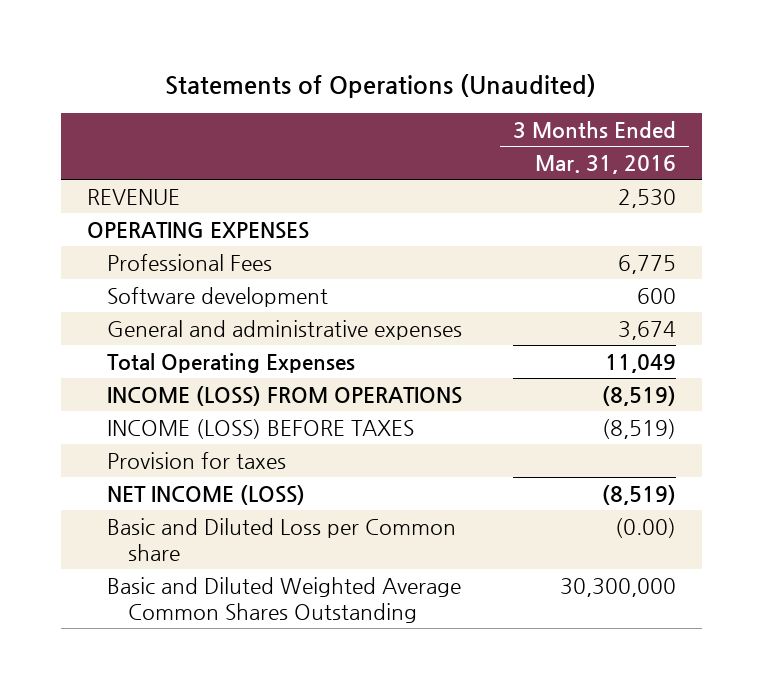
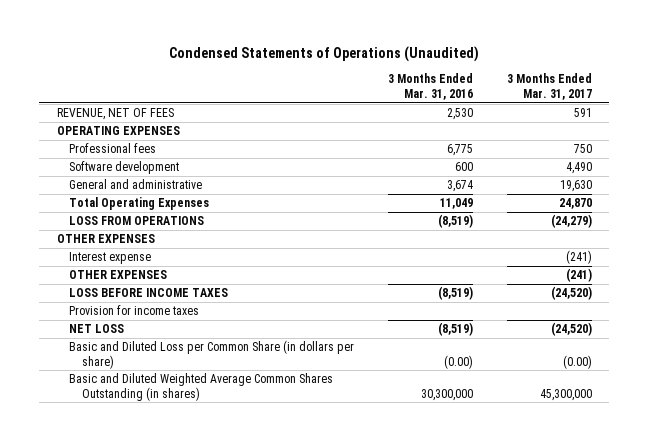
[165,73,597,98] Statements of Operations (Unaudited) -> [169,46,480,63] Condensed Statements of Operations (Unaudited)
none -> [507,73,593,100] 3 Months Ended Mar. 31, 2017
[86,188,180,205] REVENUE -> [56,108,174,121] REVENUE, NET OF FEES
[107,253,273,271] Professional Fees -> [69,143,157,154] Professional fees
[107,319,463,340] General and administrative expenses -> [69,179,203,190] General and administrative
[107,385,463,406] INCOME (LOSS) FROM OPERATIONS -> [69,216,205,226] LOSS FROM OPERATIONS
none -> [56,234,155,244] OTHER EXPENSES
none -> [69,252,152,265] Interest expense
none -> [69,270,168,280] OTHER EXPENSES
[107,418,415,439] INCOME (LOSS) BEFORE TAXES -> [69,288,229,298] LOSS BEFORE INCOME TAXES
[107,451,287,469] Provision for taxes -> [69,305,200,316] Provision for income taxes
[107,484,306,505] NET INCOME (LOSS) -> [69,324,125,334] NET LOSS
[107,517,457,561] Basic and Diluted Loss per Common share -> [69,340,355,369] Basic and Diluted Loss per Common Share (in dollars per share)
[107,576,462,623] Basic and Diluted Weighted Average Common Shares Outstanding -> [69,373,334,401] Basic and Diluted Weighted Average Common Shares Outstanding (in shares)

